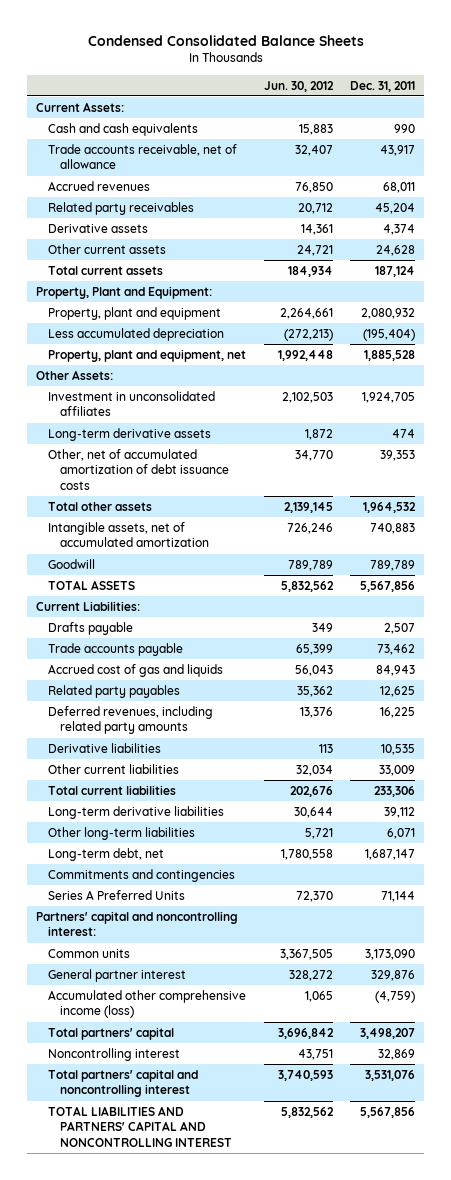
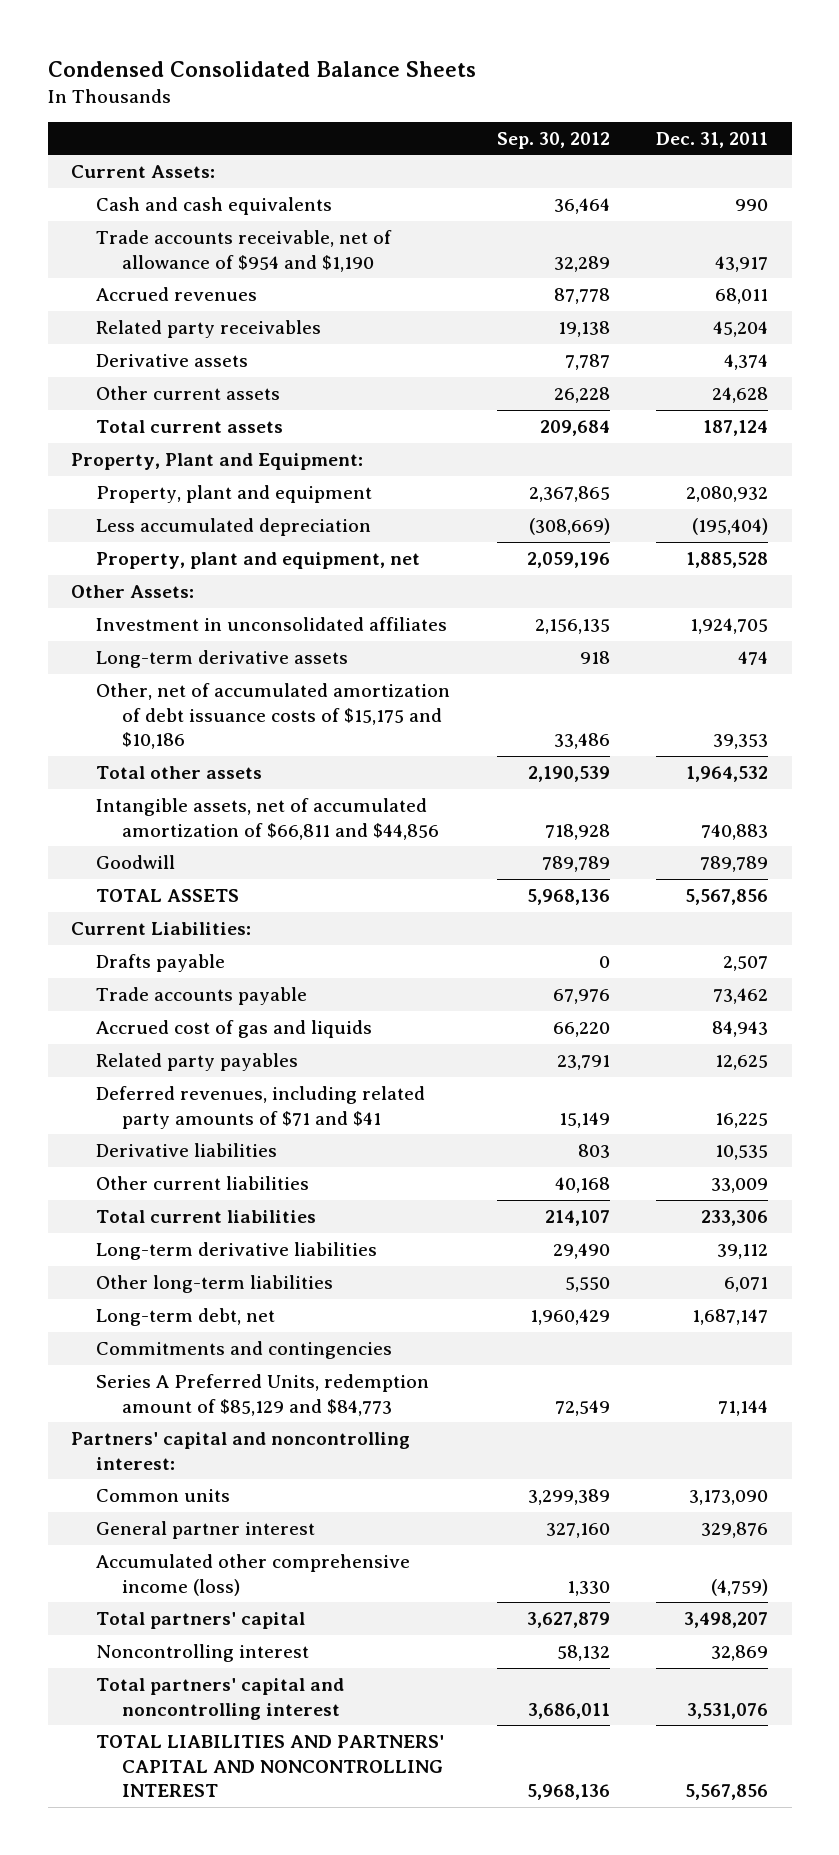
[263,80,334,92] Jun. 30, 2012 -> none
none -> [496,131,610,149] Sep. 30, 2012
[47,143,237,170] Trade accounts receivable, net of allowance -> [96,229,393,272] Trade accounts receivable, net of allowance of $954 and $1,190
[47,448,229,490] Other, net of accumulated amortization of debt issuance costs -> [96,682,451,750] Other, net of accumulated amortization of debt issuance costs of $15,175 and $10,186
[47,521,209,548] Intangible assets, net of accumulated amortization -> [96,797,439,840] Intangible assets, net of accumulated amortization of $66,811 and $44,856
[47,705,213,735] Deferred revenues, including related party amounts -> [96,1085,426,1129] Deferred revenues, including related party amounts of $71 and $41
[47,889,185,900] Series A Preferred Units -> [96,1373,430,1416] Series A Preferred Units, redemption amount of $85,129 and $84,773

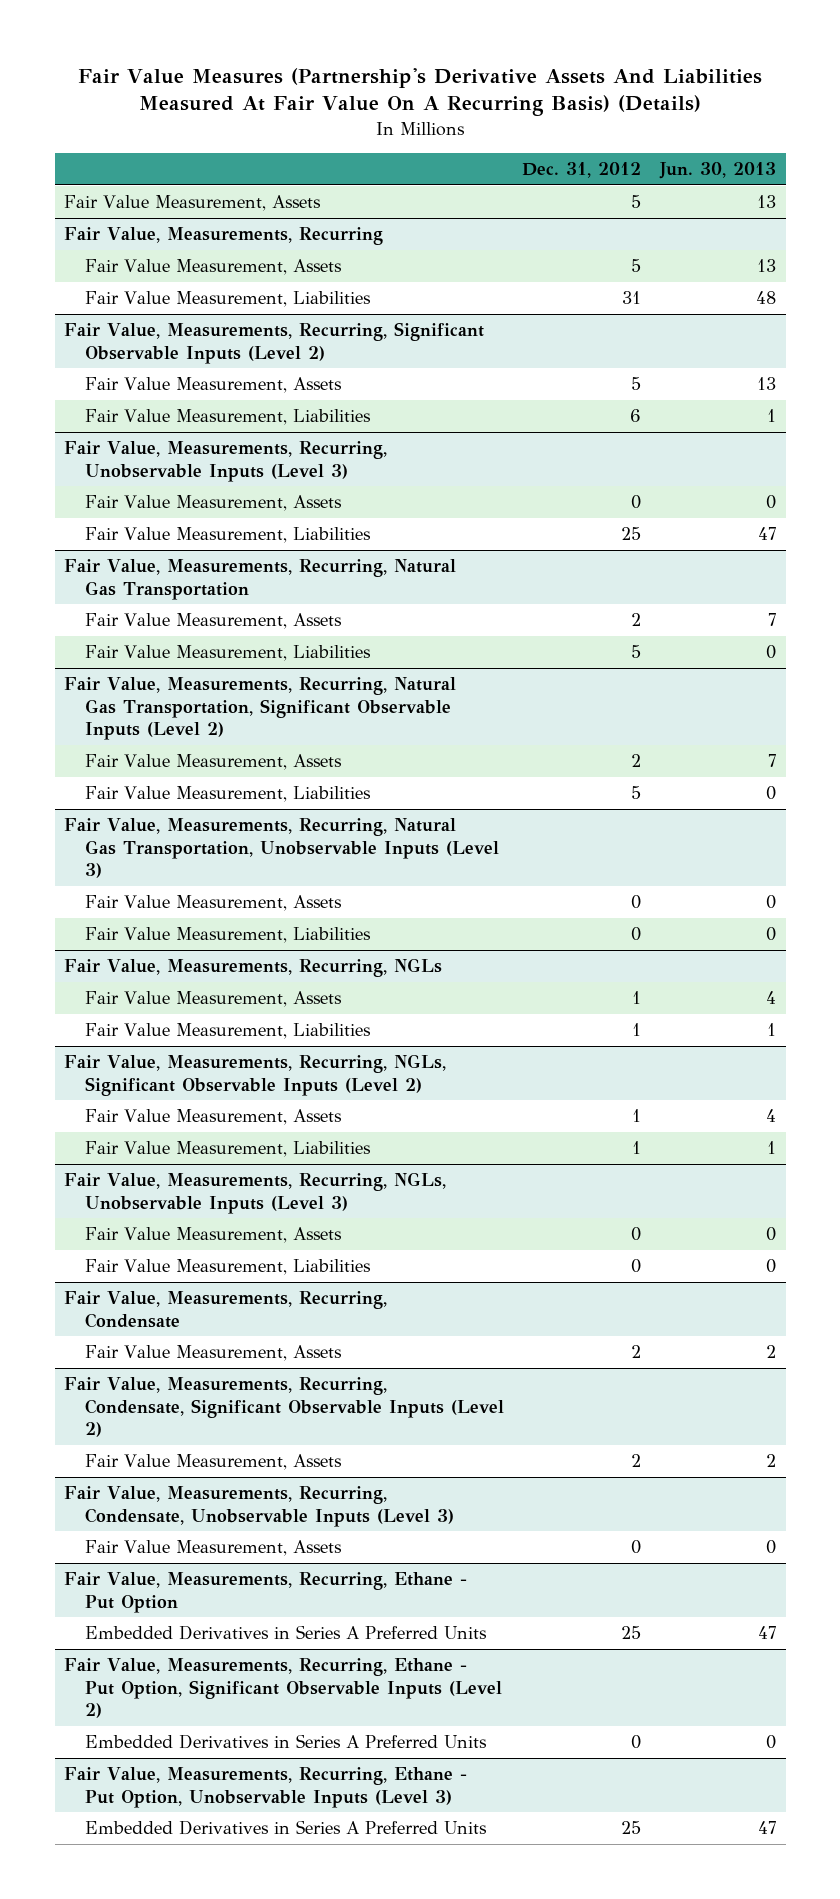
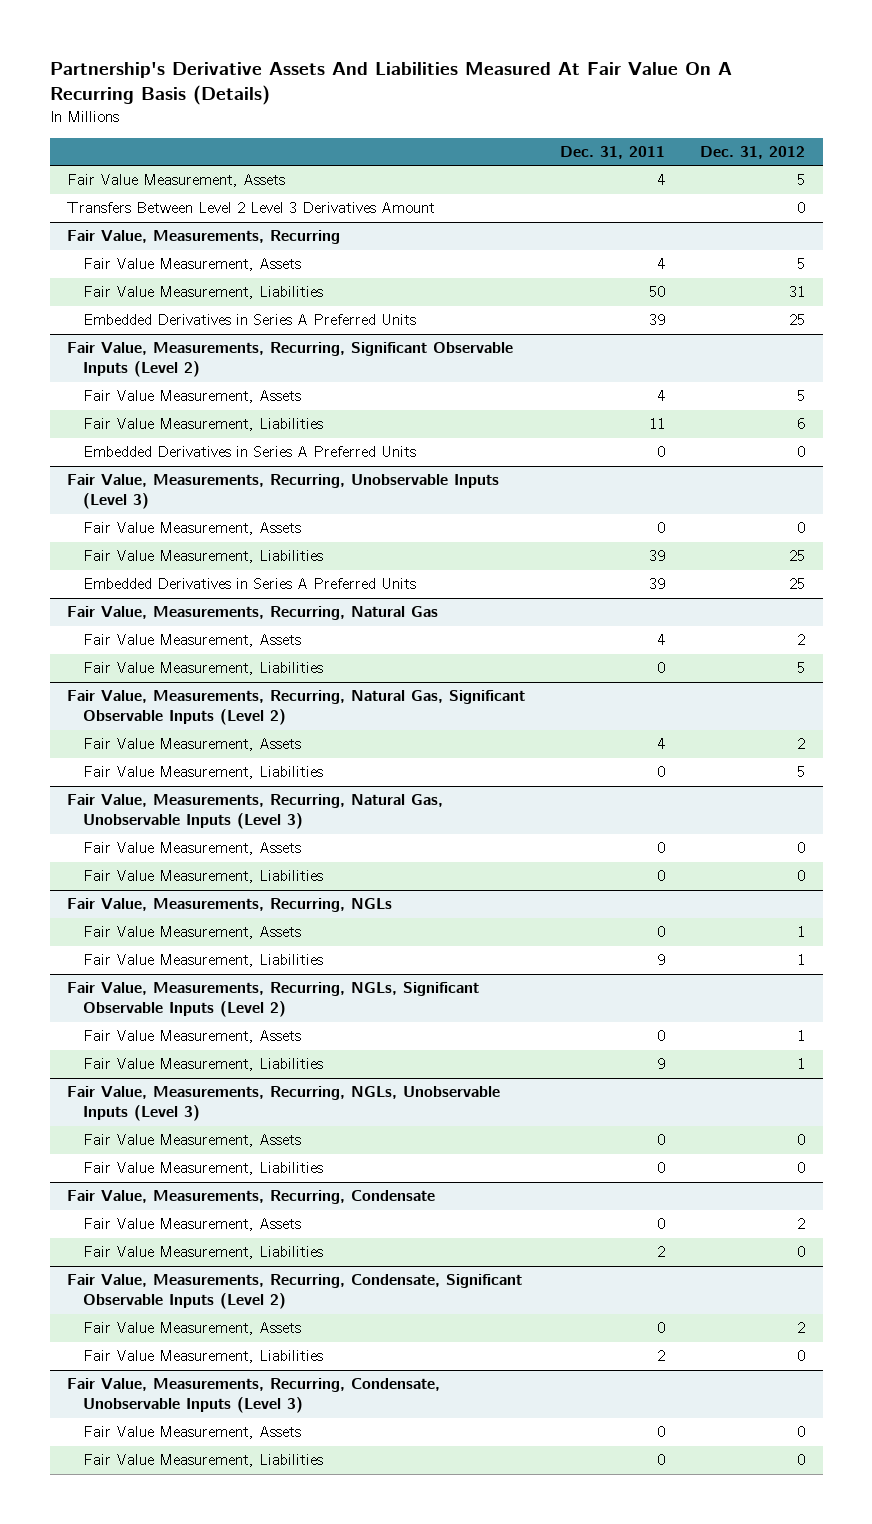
[78,67,763,117] Fair Value Measures (Partnership's Derivative Assets And Liabilities Measured At Fair Value On A Recurring Basis) (Details) -> [49,61,732,105] Partnership's Derivative Assets And Liabilities Measured At Fair Value On A Recurring Basis (Details)
[659,161,777,179] Jun. 30, 2013 -> none
none -> [560,146,666,160] Dec. 31, 2011
none -> [67,202,436,214] Transfers Between Level 2 Level 3 Derivatives Amount
none -> [83,314,417,326] Embedded Derivatives in Series A Preferred Units
none -> [83,446,417,458] Embedded Derivatives in Series A Preferred Units
none -> [83,578,417,590] Embedded Derivatives in Series A Preferred Units
[64,559,457,600] Fair Value, Measurements, Recurring, Natural Gas Transportation -> [67,606,439,621] Fair Value, Measurements, Recurring, Natural Gas
[64,677,457,740] Fair Value, Measurements, Recurring, Natural Gas Transportation, Significant Observable Inputs (Level 2) -> [67,690,526,726] Fair Value, Measurements, Recurring, Natural Gas, Significant Observable Inputs (Level 2)
[64,818,499,878] Fair Value, Measurements, Recurring, Natural Gas Transportation, Unobservable Inputs (Level 3) -> [67,794,444,830] Fair Value, Measurements, Recurring, Natural Gas, Unobservable Inputs (Level 3)
none -> [83,1246,324,1260] Fair Value Measurement, Liabilities
none -> [83,1350,324,1364] Fair Value Measurement, Liabilities
[64,1572,468,1613] Fair Value, Measurements, Recurring, Ethane - Put Option -> none
[84,1625,487,1641] Embedded Derivatives in Series A Preferred Units -> none
[64,1658,502,1718] Fair Value, Measurements, Recurring, Ethane - Put Option, Significant Observable Inputs (Level 2) -> none
[84,1734,487,1750] Embedded Derivatives in Series A Preferred Units -> none
[64,1767,468,1808] Fair Value, Measurements, Recurring, Ethane - Put Option, Unobservable Inputs (Level 3) -> none
[84,1820,487,1836] Embedded Derivatives in Series A Preferred Units -> none
none -> [83,1454,324,1468] Fair Value Measurement, Liabilities

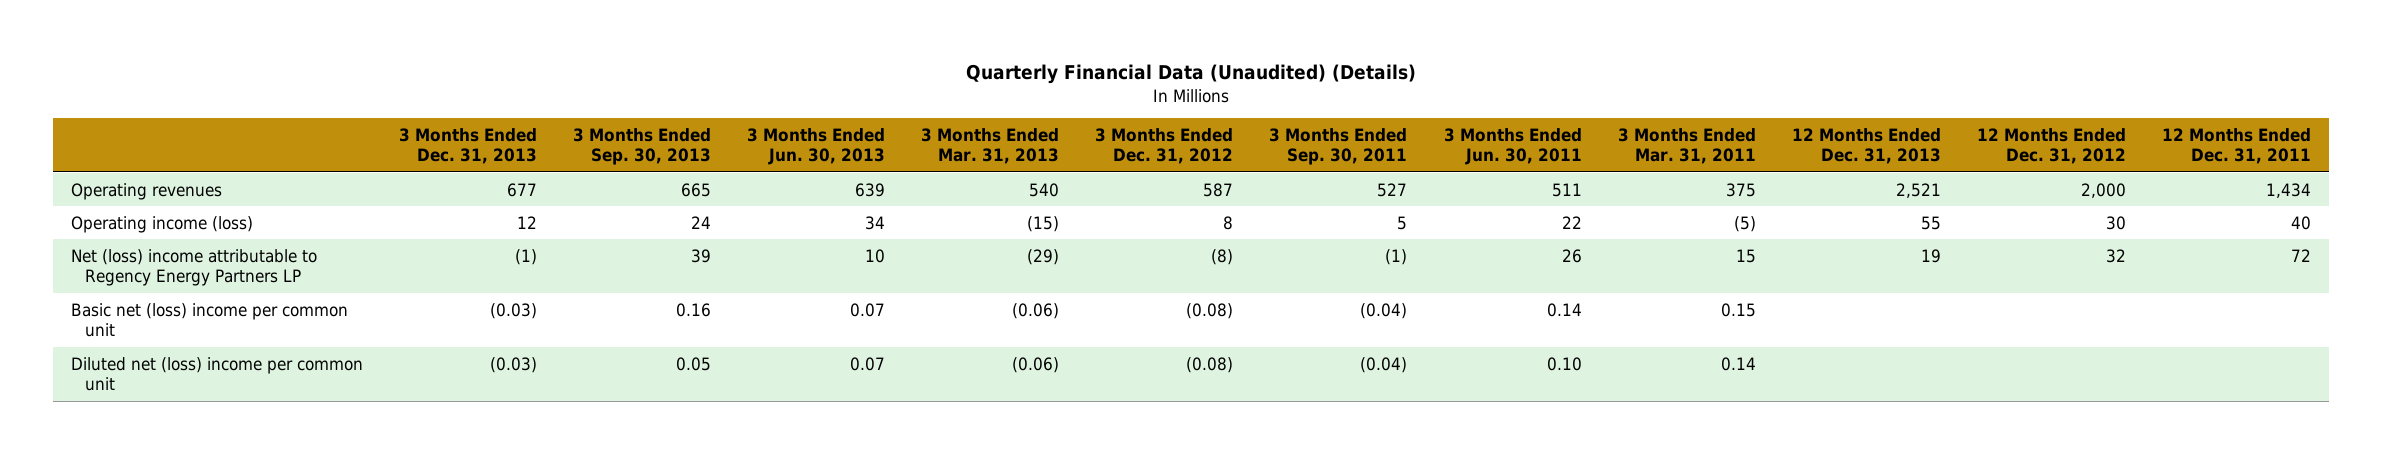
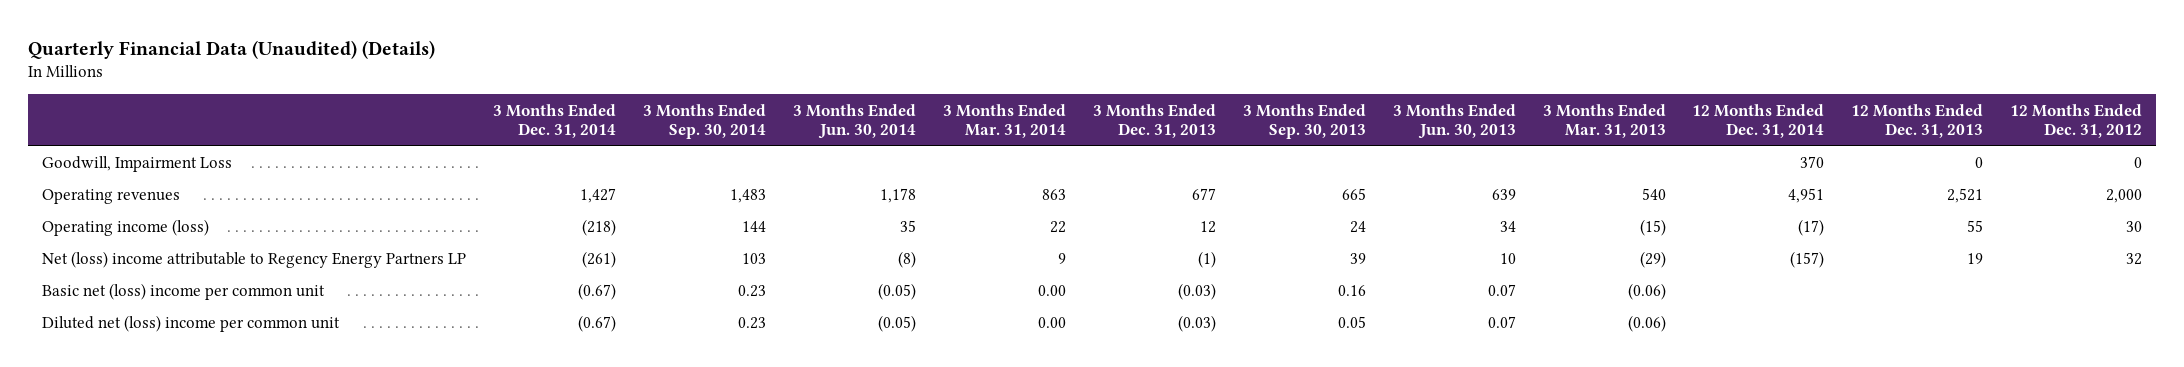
[1095,128,1234,165] 3 Months Ended Dec. 31, 2012 -> none
[1269,128,1408,166] 3 Months Ended Sep. 30, 2011 -> none
[1443,128,1582,166] 3 Months Ended Jun. 30, 2011 -> none
[1617,128,1756,165] 3 Months Ended Mar. 31, 2011 -> none
[2161,128,2311,165] 12 Months Ended Dec. 31, 2011 -> none
none -> [492,103,616,139] 3 Months Ended Dec. 31, 2014
none -> [642,103,766,140] 3 Months Ended Sep. 30, 2014
none -> [792,103,916,140] 3 Months Ended Jun. 30, 2014
none -> [942,103,1066,139] 3 Months Ended Mar. 31, 2014
none -> [1692,103,1825,139] 12 Months Ended Dec. 31, 2014
none -> [41,156,232,173] Goodwill, Impairment Loss

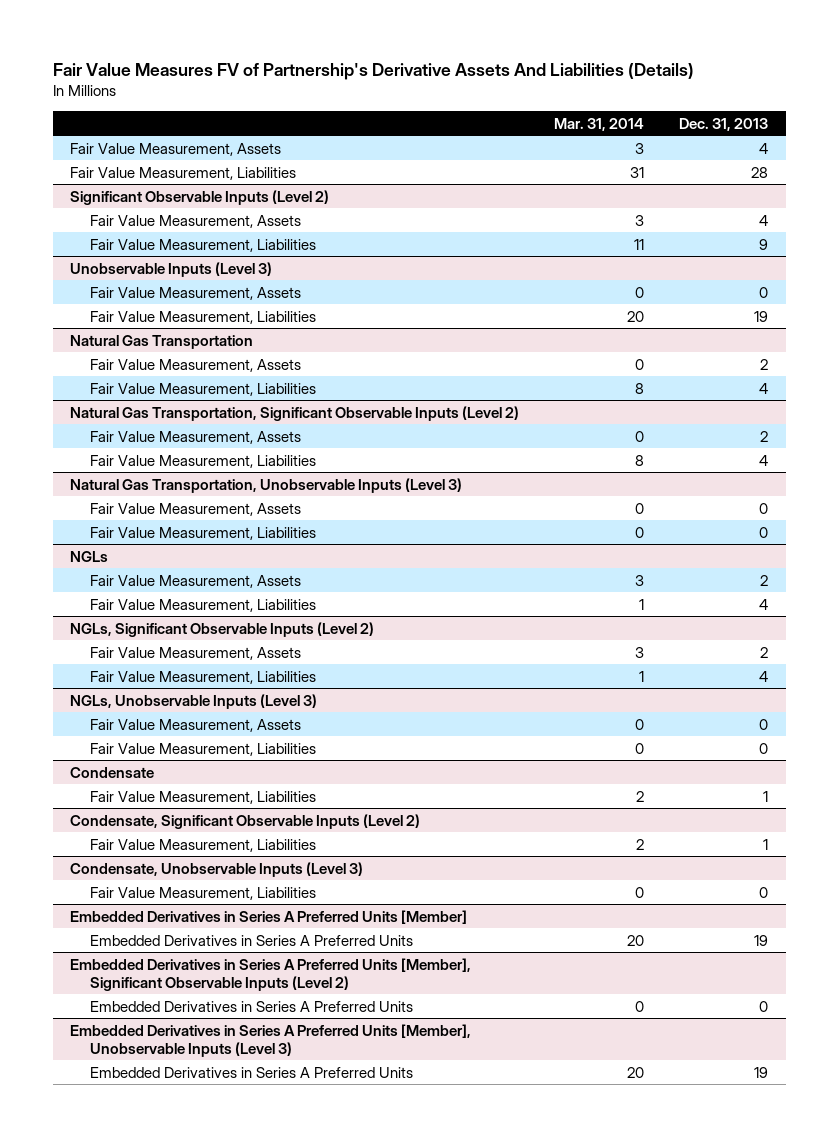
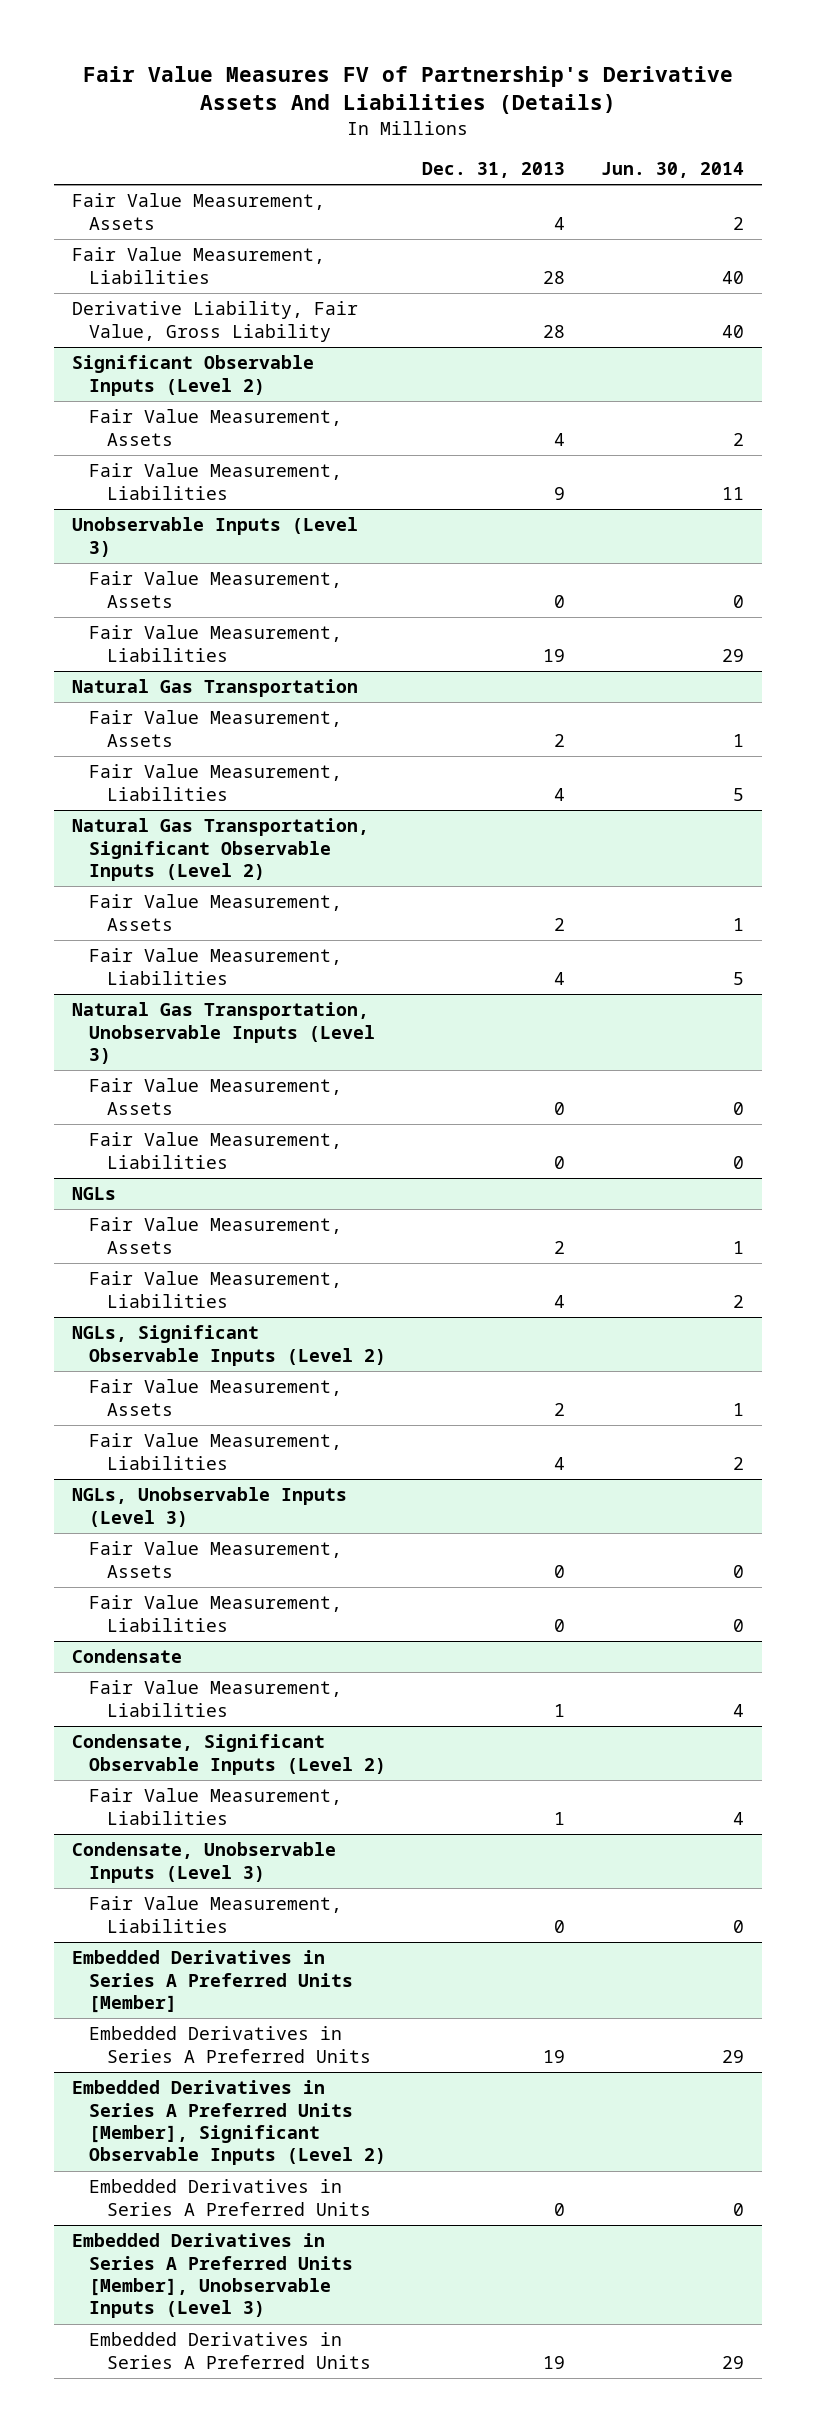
[554,117,645,131] Mar. 31, 2014 -> none
none -> [600,161,744,178] Jun. 30, 2014
none -> [71,301,358,342] Derivative Liability, Fair Value, Gross Liability

